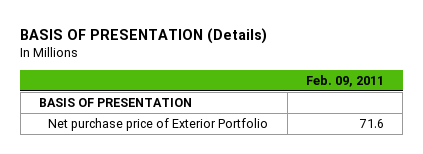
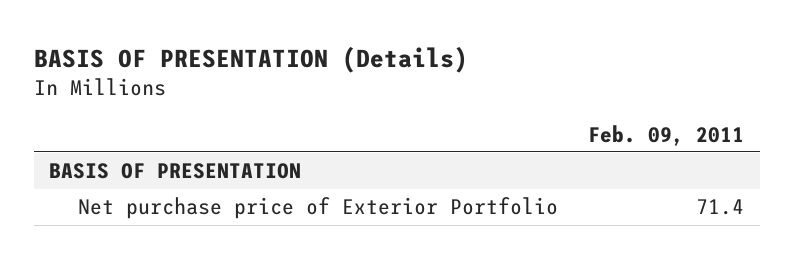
[358,118,384,128] 71.6 -> [696,199,745,216] 71.4

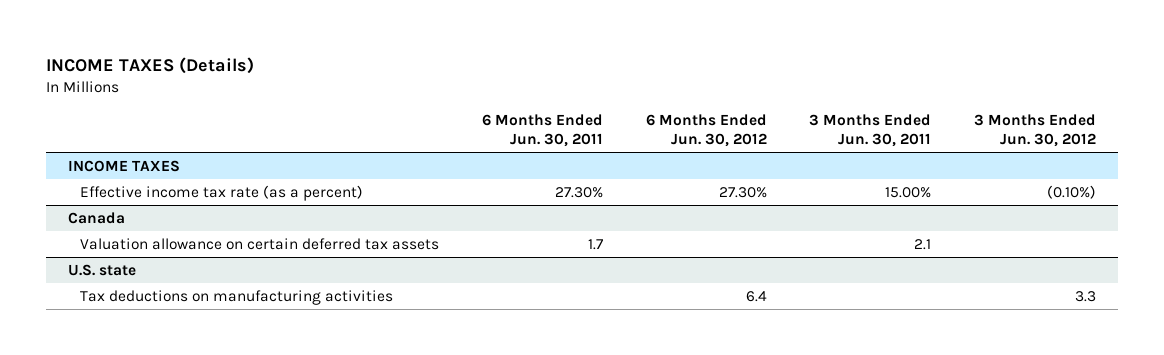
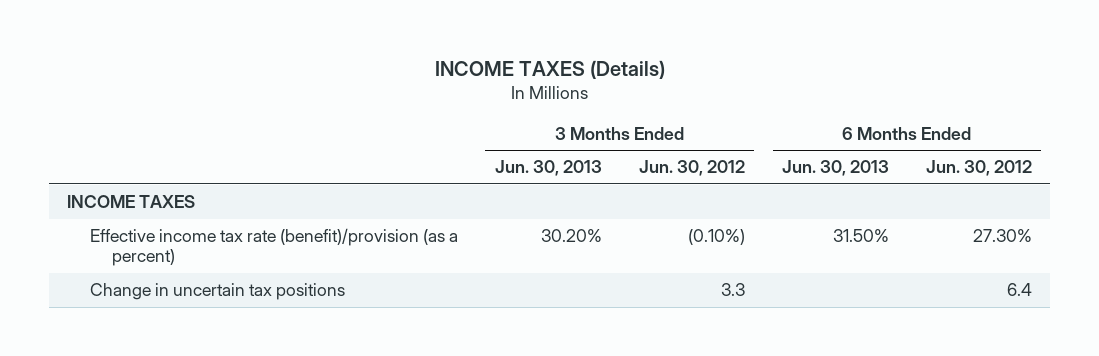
[482,114,604,148] 6 Months Ended Jun. 30, 2011 -> none
[809,114,932,148] 3 Months Ended Jun. 30, 2011 -> none
none -> [494,160,602,177] Jun. 30, 2013
none -> [781,160,889,177] Jun. 30, 2013
[67,211,125,224] Canada -> none
[80,237,440,250] Valuation allowance on certain deferred tax assets -> none
[67,263,136,276] U.S. state -> none
[80,184,364,201] Effective income tax rate (as a percent) -> [89,228,458,267] Effective income tax rate (benefit)/provision (as a percent)
[80,289,394,305] Tax deductions on manufacturing activities -> [89,283,345,301] Change in uncertain tax positions

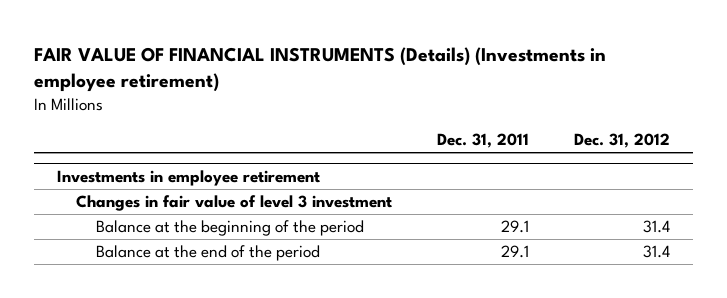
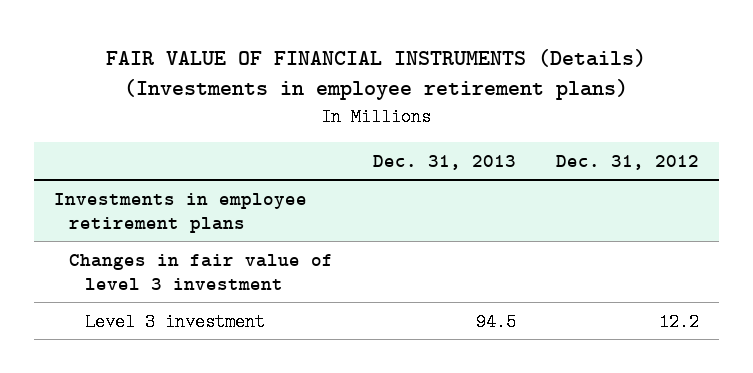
[34,46,607,93] FAIR VALUE OF FINANCIAL INSTRUMENTS (Details) (Investments in employee retirement) -> [106,48,647,101] FAIR VALUE OF FINANCIAL INSTRUMENTS (Details) (Investments in employee retirement plans)
[437,133,530,149] Dec. 31, 2011 -> none
none -> [373,154,517,170] Dec. 31, 2013
[56,169,320,186] Investments in employee retirement -> [53,192,307,233] Investments in employee retirement plans
[95,220,364,237] Balance at the beginning of the period -> none
[95,245,320,262] Balance at the end of the period -> none
none -> [85,312,266,331] Level 3 investment

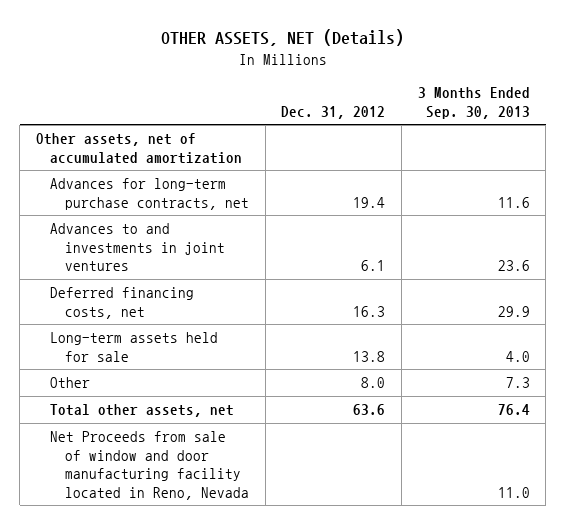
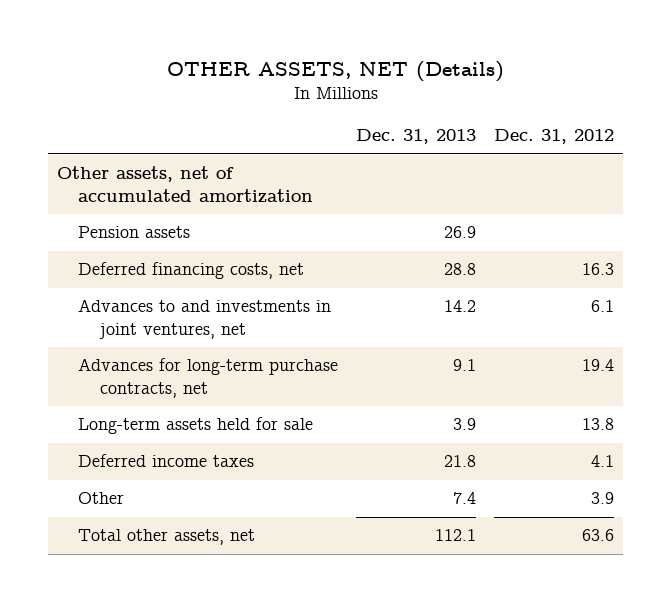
[417,87,530,119] 3 Months Ended Sep. 30, 2013 -> none
none -> [356,129,477,145] Dec. 31, 2013
[50,223,226,272] Advances to and investments in joint ventures -> none
none -> [78,226,191,239] Pension assets
none -> [78,299,332,340] Advances to and investments in joint ventures, net
[50,178,250,210] Advances for long-term purchase contracts, net -> [78,358,339,399] Advances for long-term purchase contracts, net
none -> [78,454,255,468] Deferred income taxes
[361,377,386,389] 8.0 -> [591,492,615,505] 3.9
[50,431,250,500] Net Proceeds from sale of window and door manufacturing facility located in Reno, Nevada -> none

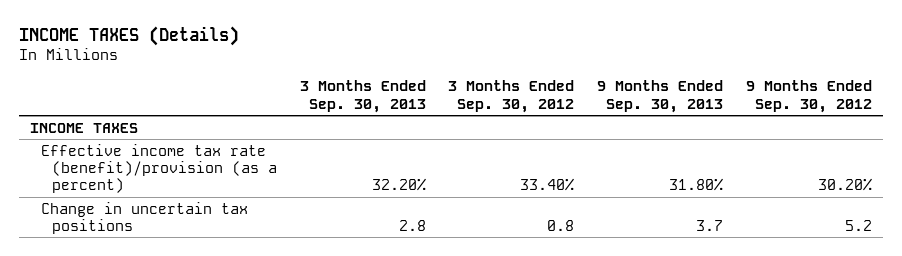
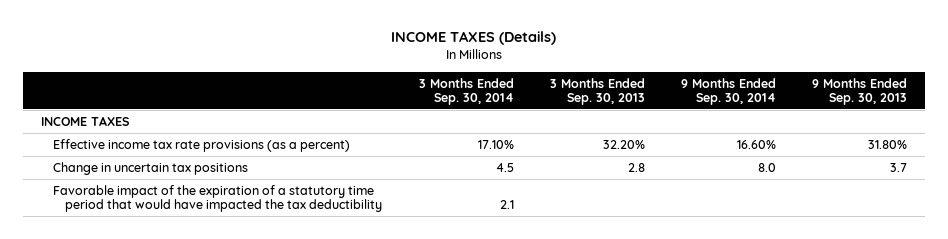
[448,80,575,113] 3 Months Ended Sep. 30, 2012 -> none
[745,80,872,113] 9 Months Ended Sep. 30, 2012 -> none
none -> [418,77,514,106] 3 Months Ended Sep. 30, 2014
none -> [680,77,776,106] 9 Months Ended Sep. 30, 2014
[40,143,278,194] Effective income tax rate (benefit)/provision (as a percent) -> [53,138,351,152] Effective income tax rate provisions (as a percent)
none -> [53,184,383,213] Favorable impact of the expiration of a statutory time period that would have impacted the tax deductibility

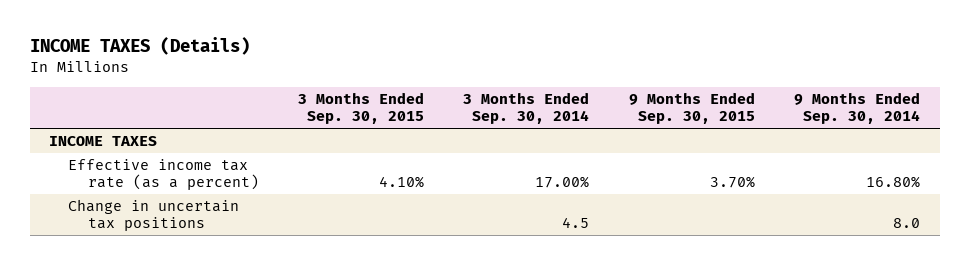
[549,77,645,106] 3 Months Ended Sep. 30, 2013 -> none
[811,77,907,106] 9 Months Ended Sep. 30, 2013 -> none
none -> [298,92,425,125] 3 Months Ended Sep. 30, 2015
none -> [628,92,755,125] 9 Months Ended Sep. 30, 2015
[53,138,351,152] Effective income tax rate provisions (as a percent) -> [68,159,259,191] Effective income tax rate (as a percent)
[477,139,514,149] 17.10% -> [535,176,590,189] 17.00%
[736,139,776,149] 16.60% -> [866,176,921,189] 16.80%
[53,184,383,213] Favorable impact of the expiration of a statutory time period that would have impacted the tax deductibility -> none

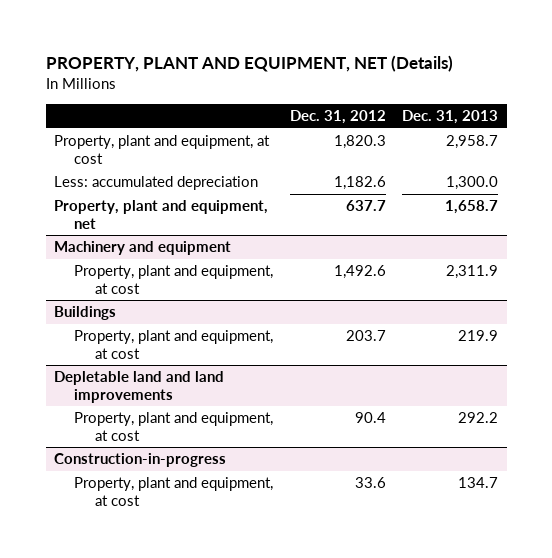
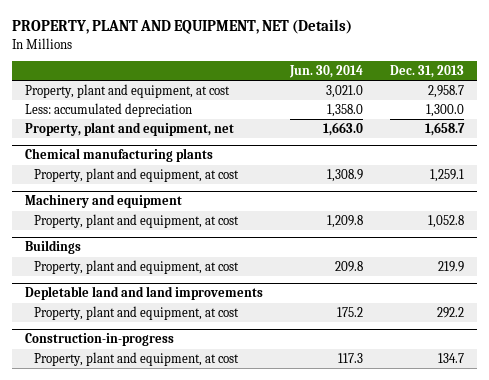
[289,110,386,125] Dec. 31, 2012 -> none
none -> [288,65,363,79] Jun. 30, 2014
none -> [25,148,214,163] Chemical manufacturing plants
none -> [34,167,240,182] Property, plant and equipment, at cost
[446,265,499,280] 2,311.9 -> [427,214,464,228] 1,052.8

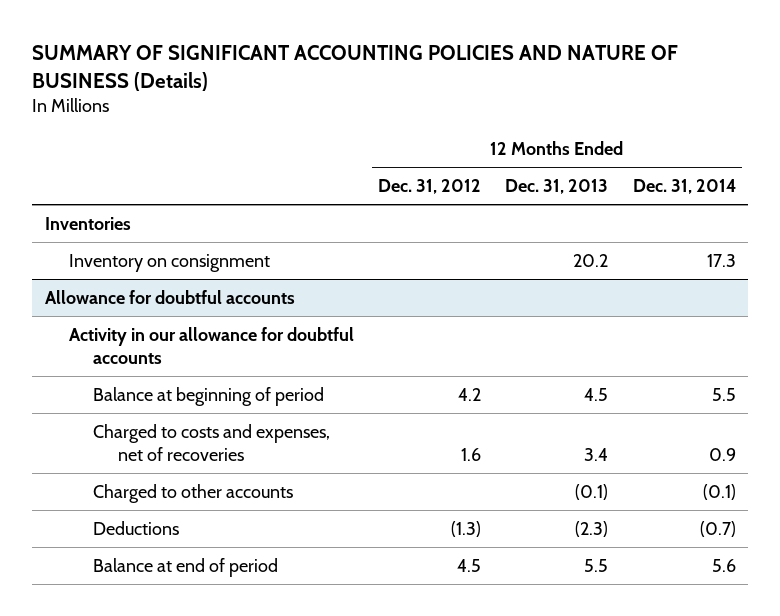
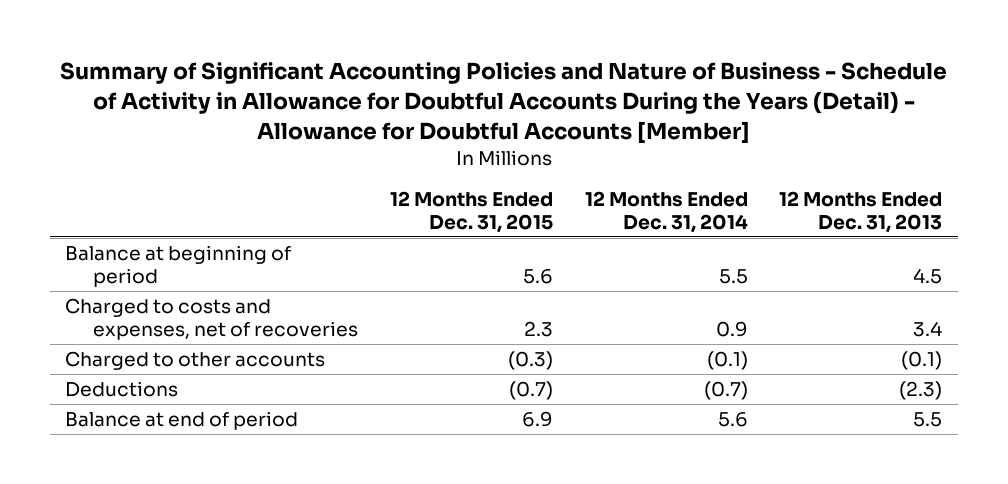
[32,45,679,92] SUMMARY OF SIGNIFICANT ACCOUNTING POLICIES AND NATURE OF BUSINESS (Details) -> [59,62,947,144] Summary of Significant Accounting Policies and Nature of Business - Schedule of Activity in Allowance for Doubtful Accounts During the Years (Detail) - Allowance for Doubtful Accounts [Member]
[378,179,482,195] Dec. 31, 2012 -> none
none -> [390,190,554,234] 12 Months Ended Dec. 31, 2015
[44,216,131,230] Inventories -> none
[68,253,270,272] Inventory on consignment -> none
[44,289,295,304] Allowance for doubtful accounts -> none
[68,326,354,364] Activity in our allowance for doubtful accounts -> none

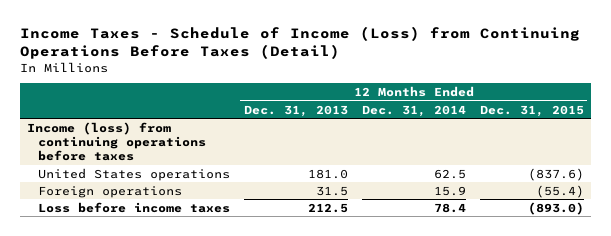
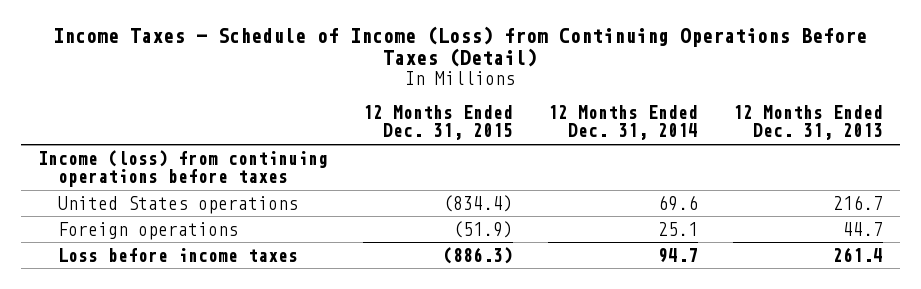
[307,168,348,179] 181.0 -> [832,194,883,210] 216.7
[433,168,466,179] 62.5 -> [657,194,698,211] 69.6
[527,167,584,181] (837.6) -> [443,194,514,212] (834.4)
[315,185,348,196] 31.5 -> [842,221,883,236] 44.7
[433,185,466,196] 15.9 -> [657,221,698,236] 25.1
[535,184,584,198] (55.4) -> [453,220,514,238] (51.9)
[307,202,348,213] 212.5 -> [832,246,883,262] 261.4
[433,202,466,213] 78.4 -> [657,247,698,263] 94.7
[527,201,584,215] (893.0) -> [443,246,514,264] (886.3)

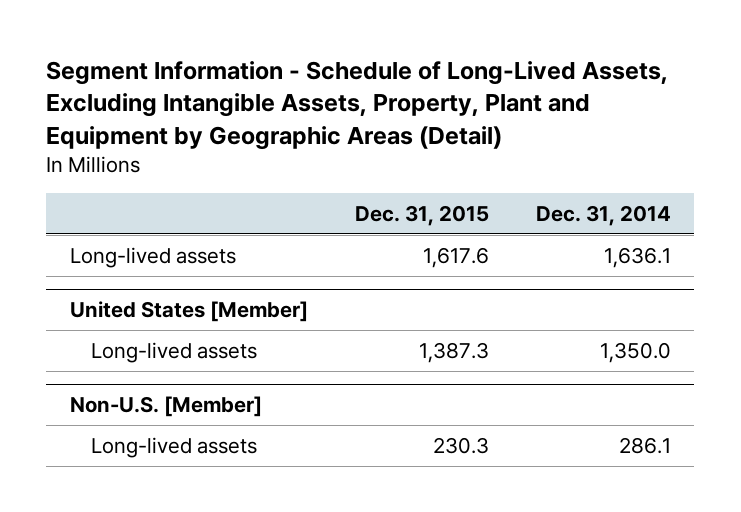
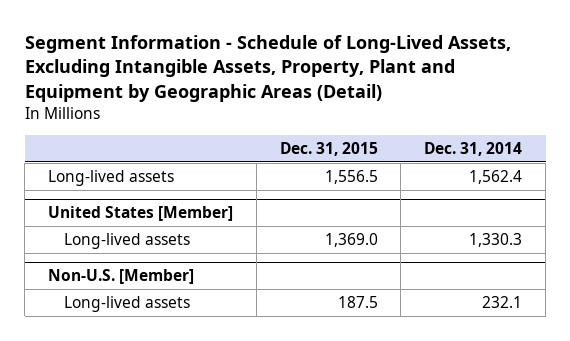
[422,246,489,268] 1,617.6 -> [324,170,378,185] 1,556.5
[603,246,671,268] 1,636.1 -> [469,170,523,185] 1,562.4
[418,341,489,363] 1,387.3 -> [324,233,378,248] 1,369.0
[599,341,671,363] 1,350.0 -> [469,233,523,248] 1,330.3
[432,436,489,454] 230.3 -> [337,296,378,309] 187.5
[618,436,671,454] 286.1 -> [482,296,523,309] 232.1

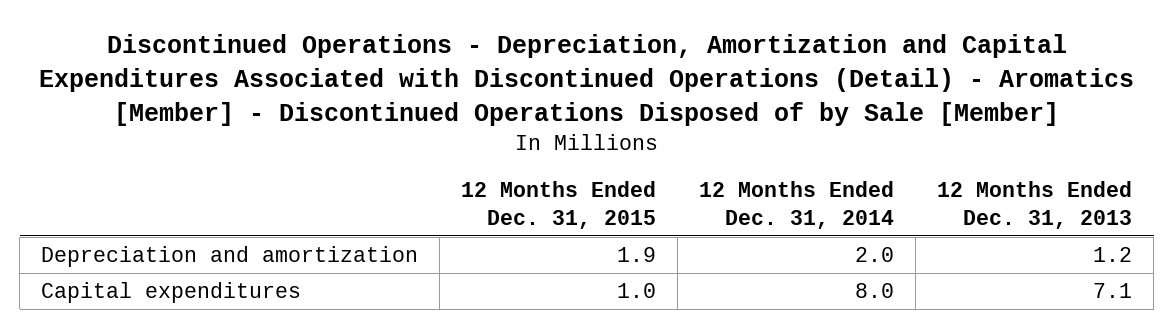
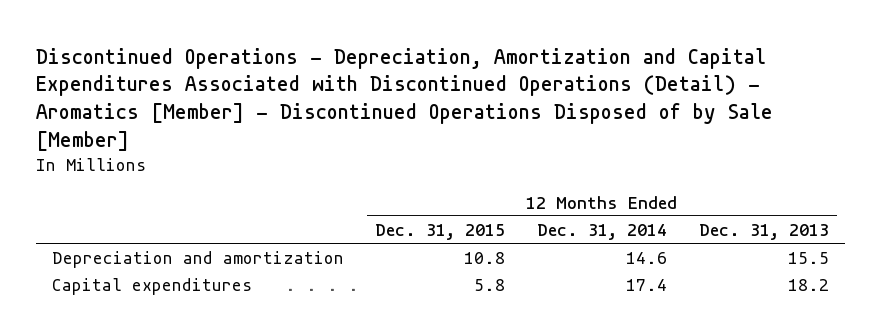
[617,247,657,263] 1.9 -> [464,251,506,264] 10.8
[855,247,895,263] 2.0 -> [626,251,668,264] 14.6
[1093,247,1133,263] 1.2 -> [787,251,829,264] 15.5
[617,283,657,299] 1.0 -> [474,278,506,291] 5.8
[855,283,895,299] 8.0 -> [626,278,668,291] 17.4
[1093,283,1133,299] 7.1 -> [787,278,829,291] 18.2

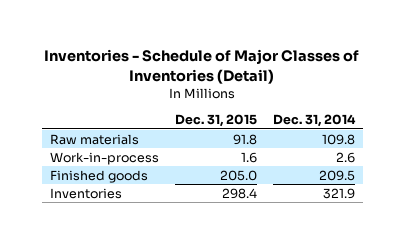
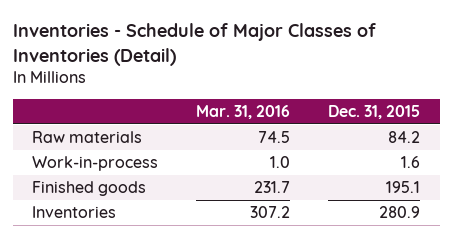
[272,114,356,128] Dec. 31, 2014 -> none
none -> [196,104,291,119] Mar. 31, 2016
[232,133,257,145] 91.8 -> [388,131,421,144] 84.2
[219,169,257,181] 205.0 -> [386,181,421,194] 195.1
[221,187,257,199] 298.4 -> [379,206,421,219] 280.9

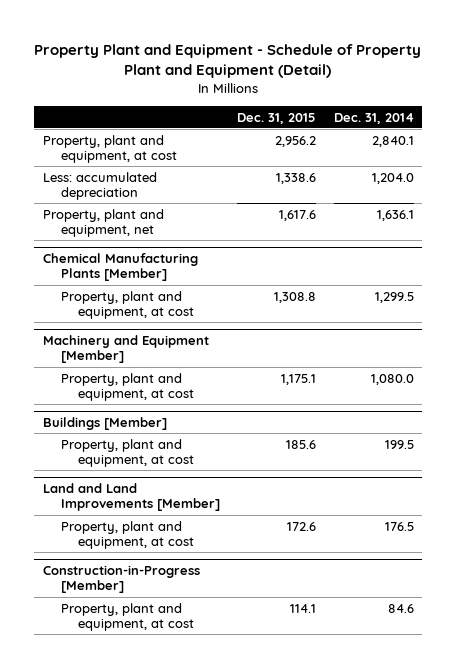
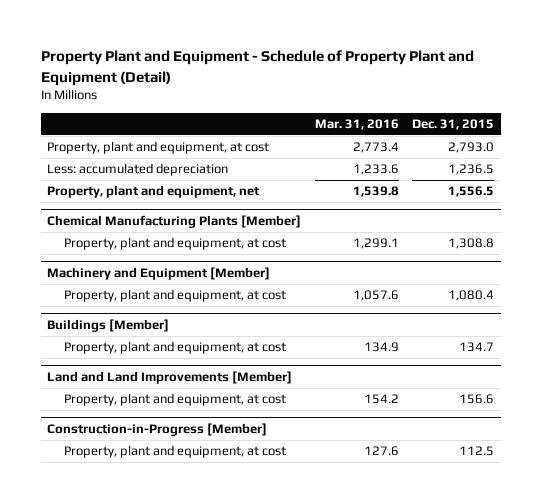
[333,112,414,124] Dec. 31, 2014 -> none
none -> [314,118,399,130] Mar. 31, 2016
[275,135,317,147] 2,956.2 -> [448,142,495,154] 2,793.0
[276,172,317,184] 1,338.6 -> [448,164,495,176] 1,236.5
[279,209,317,221] 1,617.6 -> [448,186,495,198] 1,556.5
[281,373,317,385] 1,175.1 -> [448,290,495,302] 1,080.4
[286,439,317,449] 185.6 -> [459,342,495,353] 134.7
[287,521,317,531] 172.6 -> [459,394,495,405] 156.6
[290,603,317,613] 114.1 -> [459,446,495,457] 112.5

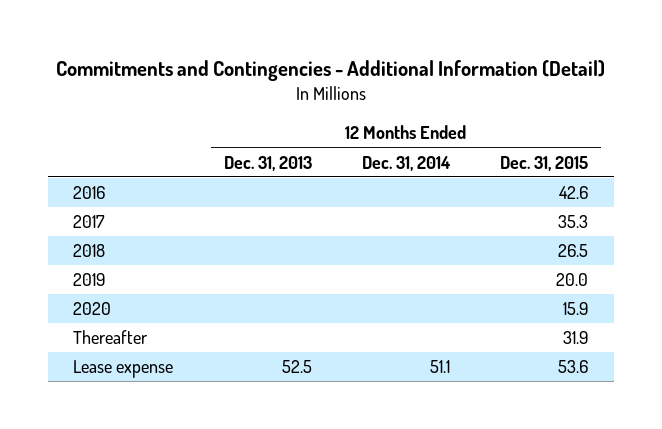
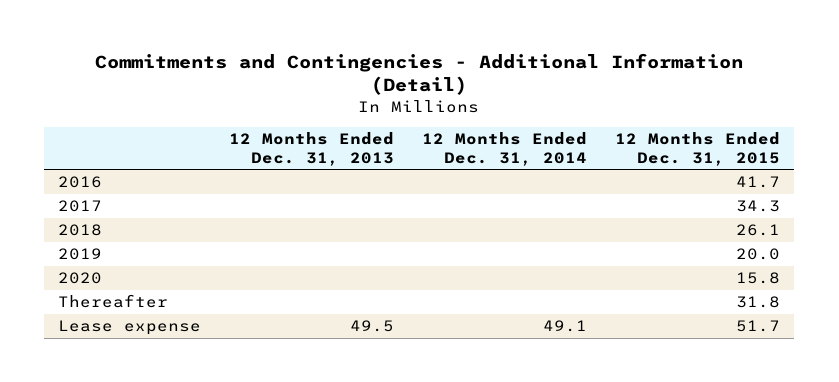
[559,186,589,200] 42.6 -> [736,176,781,189] 41.7
[558,215,589,229] 35.3 -> [736,200,781,213] 34.3
[558,244,589,258] 26.5 -> [736,224,781,237] 26.1
[563,302,589,316] 15.9 -> [736,272,781,285] 15.8
[563,331,589,345] 31.9 -> [736,296,781,309] 31.8
[281,360,312,374] 52.5 -> [350,320,395,333] 49.5
[430,360,451,374] 51.1 -> [543,320,588,333] 49.1
[558,360,589,374] 53.6 -> [736,320,781,333] 51.7

